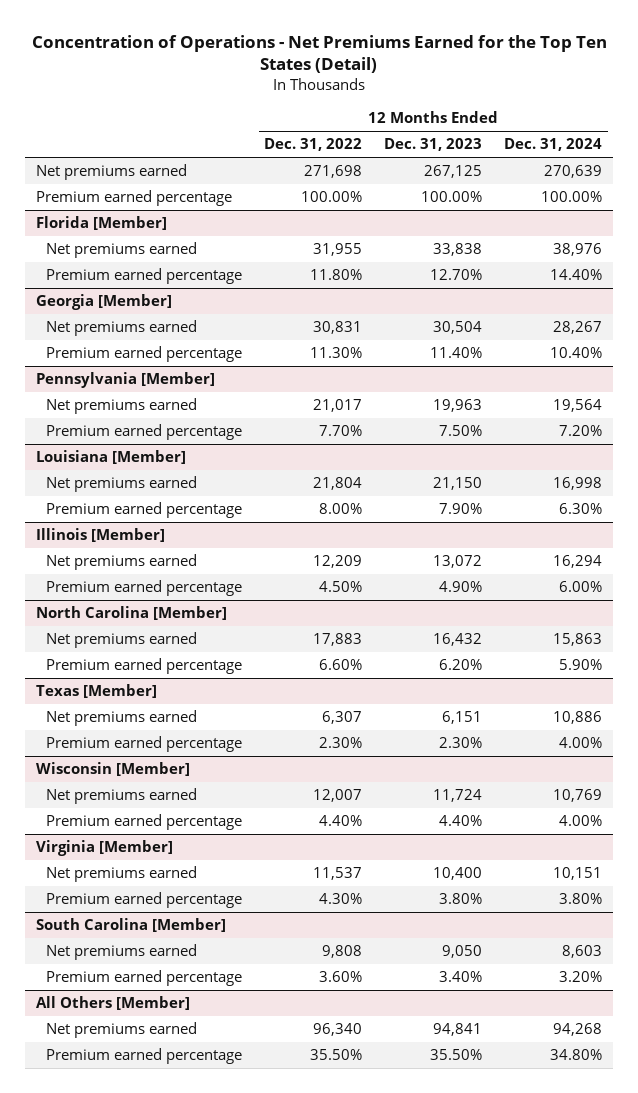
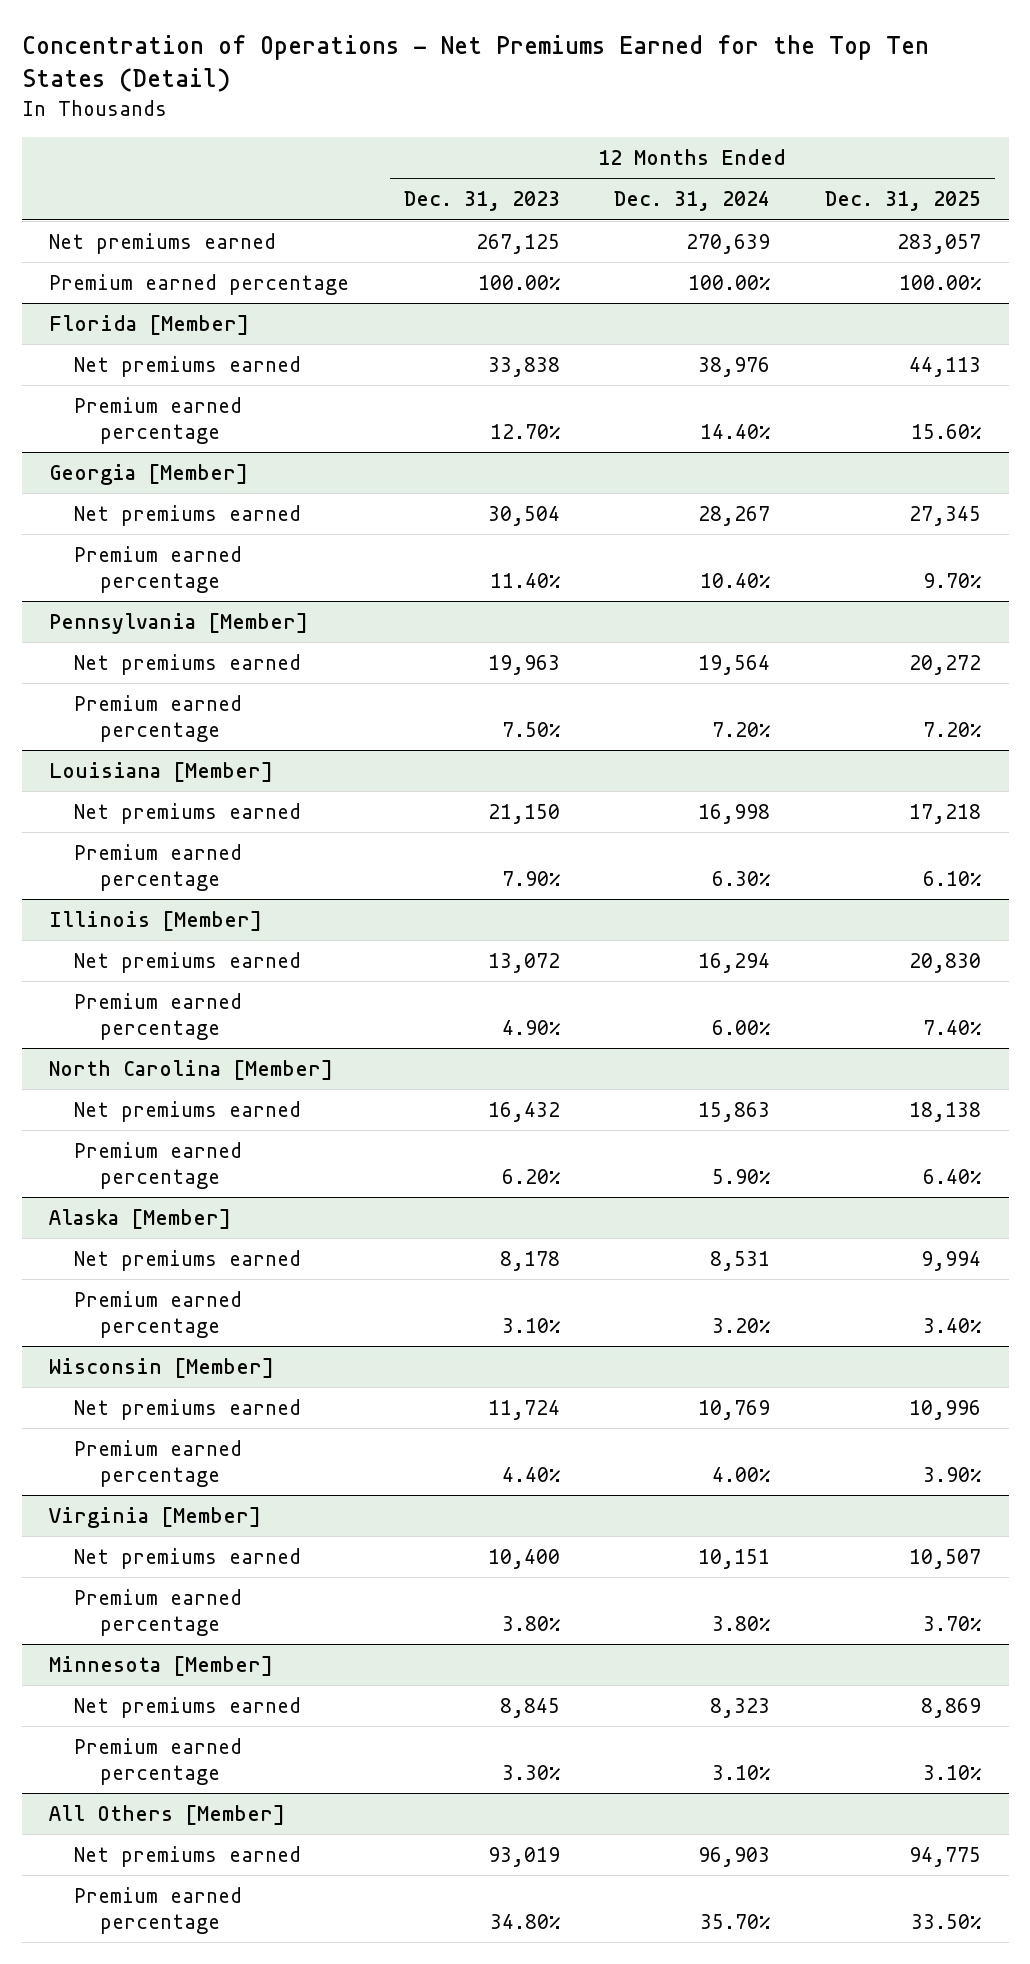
[264,138,363,152] Dec. 31, 2022 -> none
none -> [825,191,982,212] Dec. 31, 2025
[35,684,157,699] Texas [Member] -> none
none -> [48,1208,231,1229] Alaska [Member]
[442,711,483,725] 6,151 -> [499,1250,560,1271] 8,178
[553,711,603,725] 10,886 -> [710,1250,771,1271] 8,531
[439,737,483,749] 2.30% -> [501,1318,561,1334] 3.10%
[559,737,603,749] 4.00% -> [712,1318,772,1334] 3.20%
[35,918,226,933] South Carolina [Member] -> none
none -> [48,1655,273,1676] Minnesota [Member]
[442,945,483,959] 9,050 -> [499,1697,560,1718] 8,845
[562,945,603,959] 8,603 -> [710,1697,771,1718] 8,323
[439,971,483,983] 3.40% -> [501,1765,561,1781] 3.30%
[559,971,603,983] 3.20% -> [712,1765,772,1781] 3.10%
[433,1023,483,1037] 94,841 -> [487,1846,560,1867] 93,019
[553,1023,603,1037] 94,268 -> [698,1846,771,1867] 96,903
[430,1049,483,1061] 35.50% -> [489,1914,561,1930] 34.80%
[550,1049,603,1061] 34.80% -> [700,1914,772,1930] 35.70%

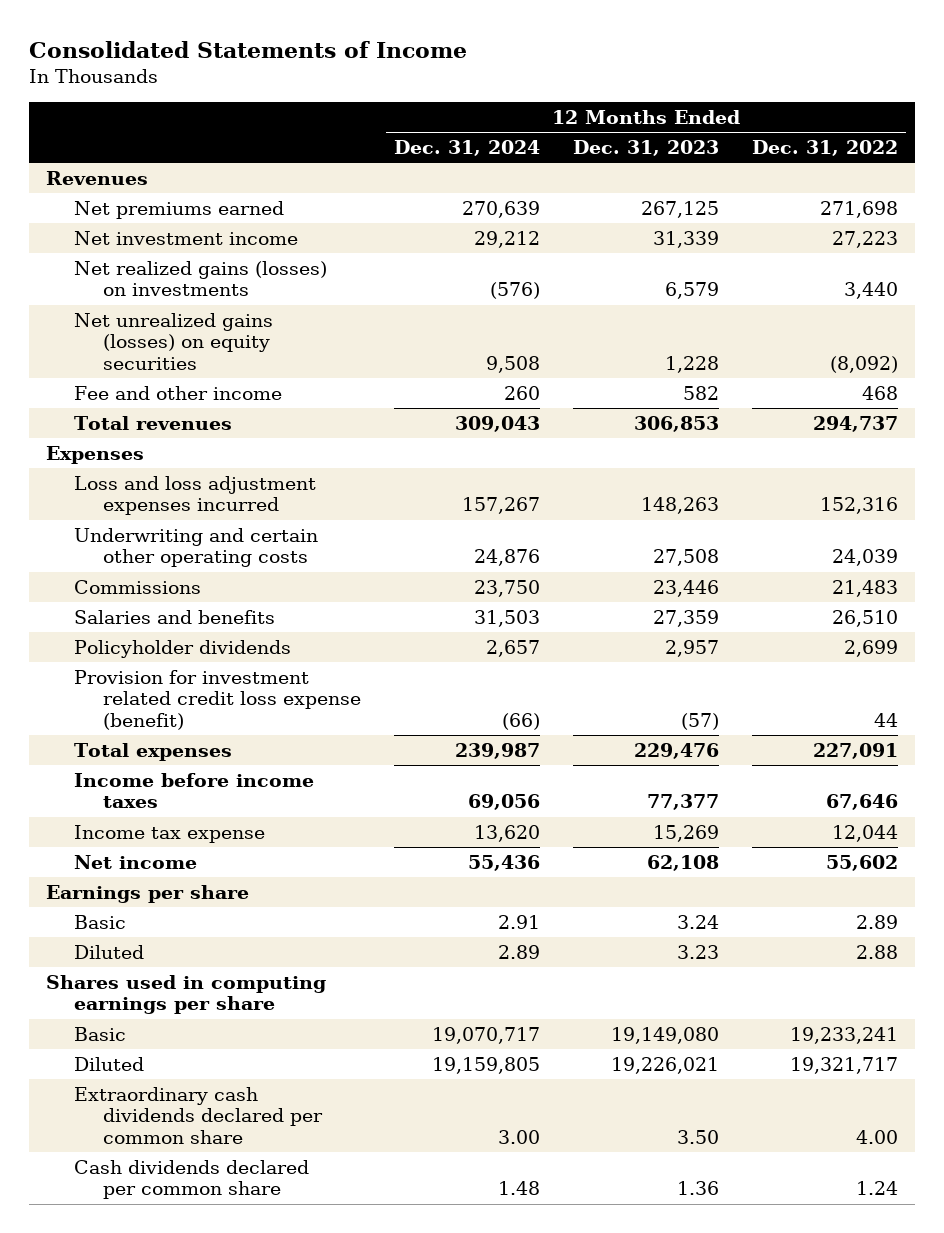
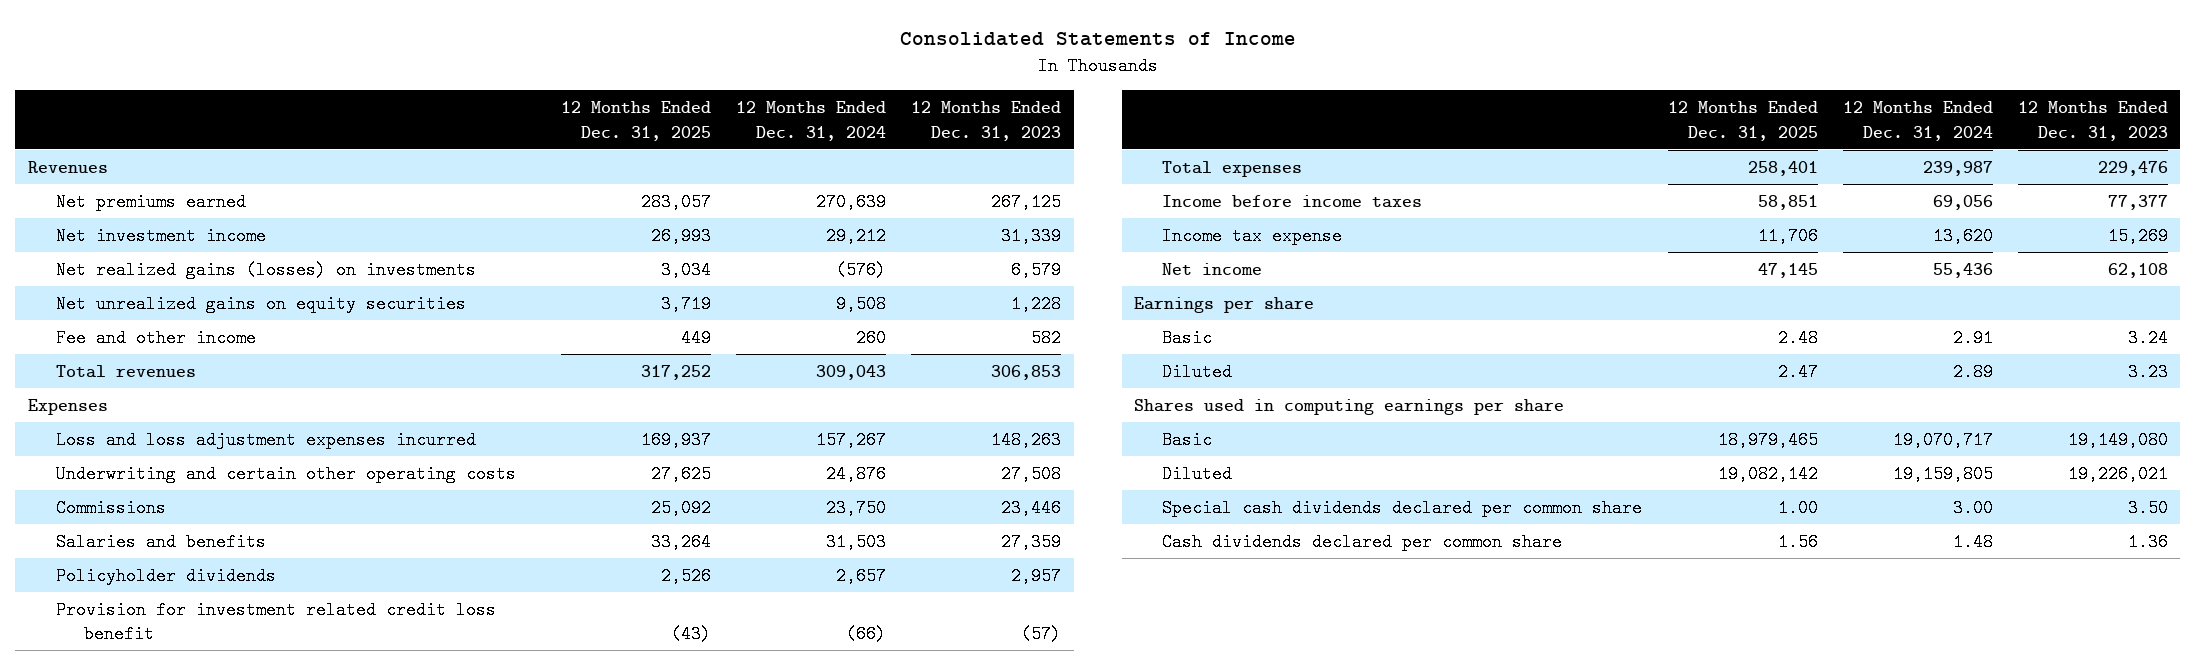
[752,139,899,156] Dec. 31, 2022 -> none
none -> [561,100,712,141] 12 Months Ended Dec. 31, 2025
[74,312,274,370] Net unrealized gains (losses) on equity securities -> [56,294,467,313] Net unrealized gains on equity securities
[74,669,362,730] Provision for investment related credit loss expense (benefit) -> [56,600,497,644] Provision for investment related credit loss benefit
[74,1086,324,1144] Extraordinary cash dividends declared per common share -> [1162,498,1643,517] Special cash dividends declared per common share

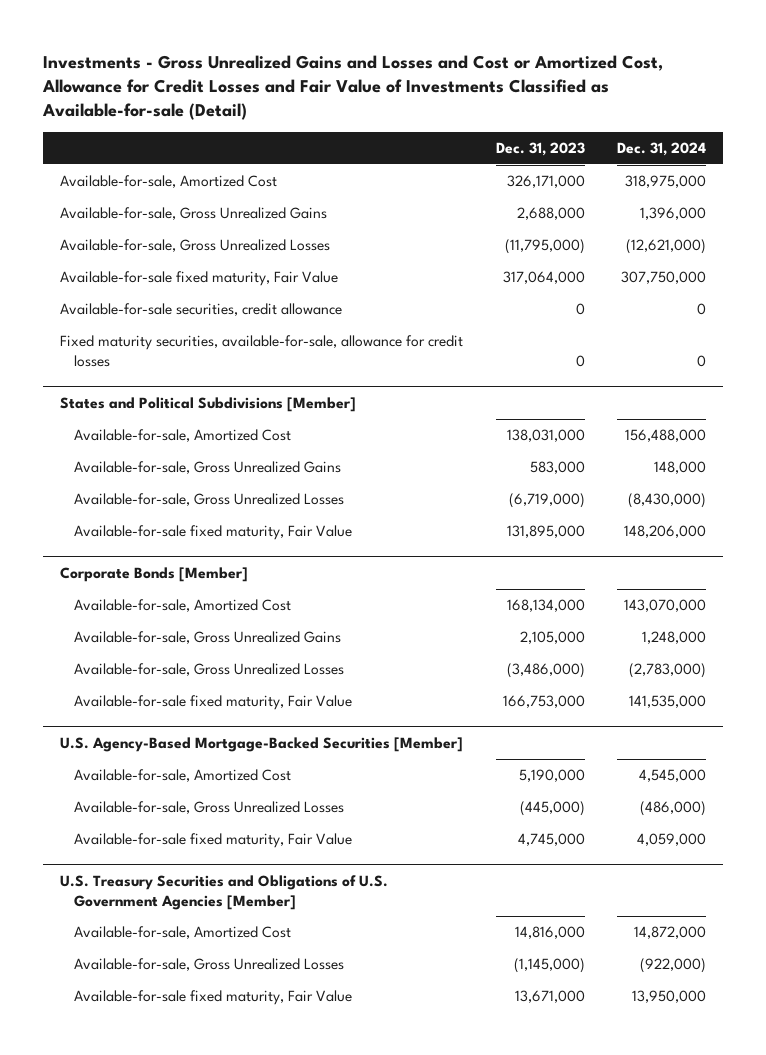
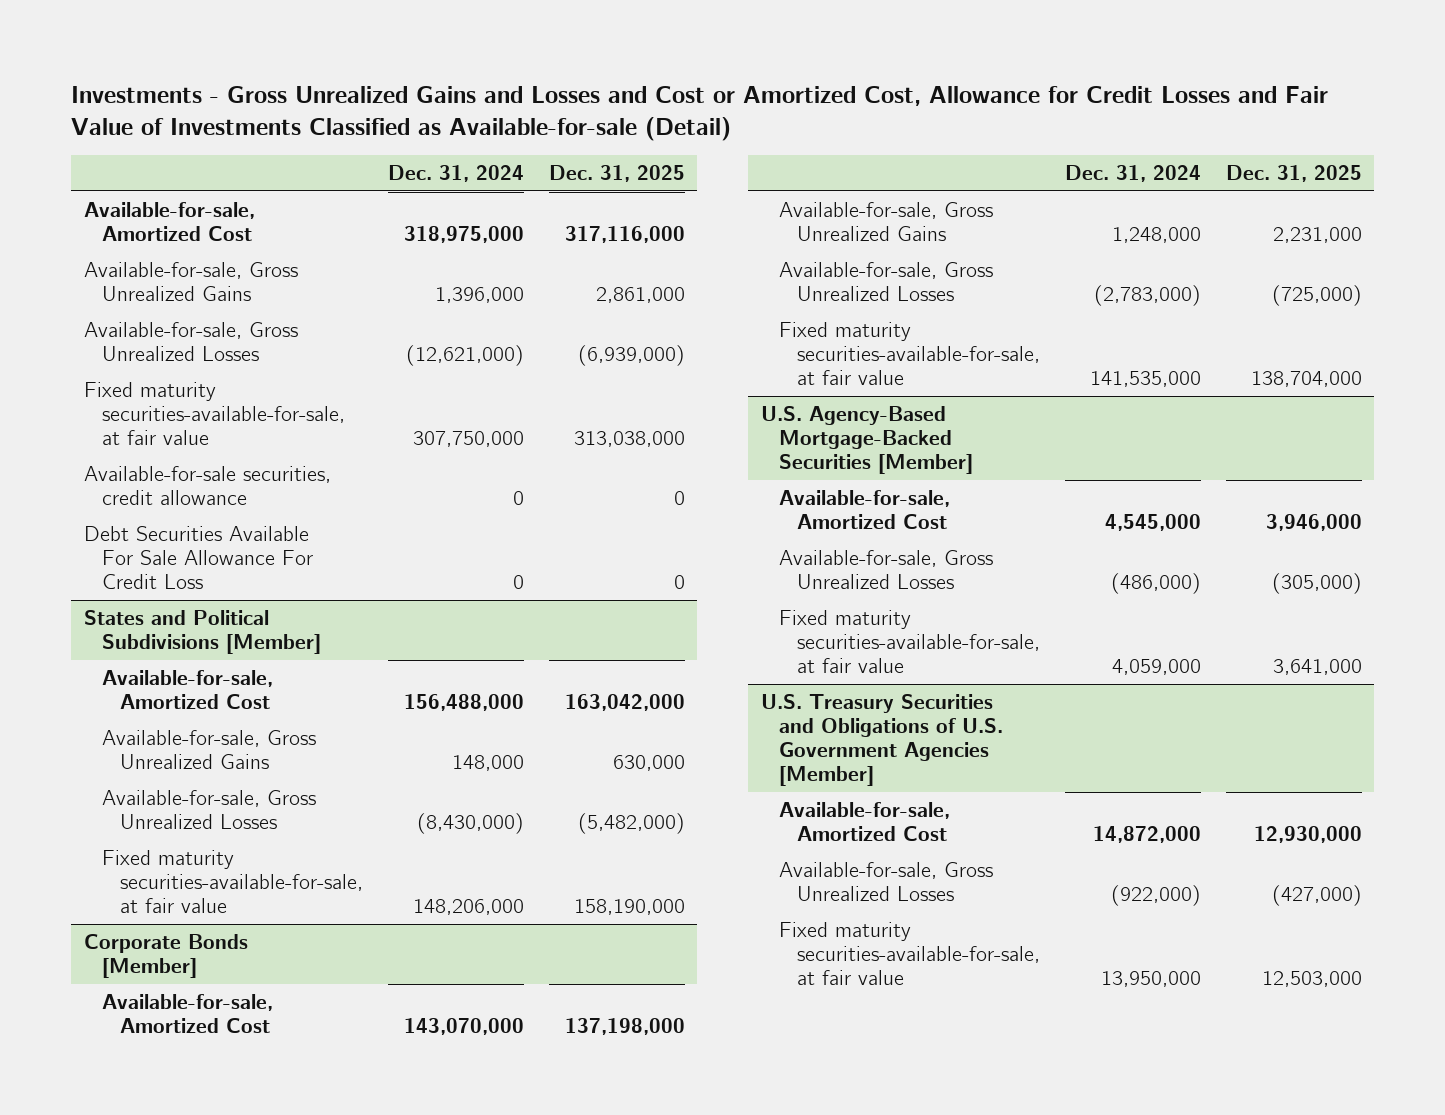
[495,142,585,157] Dec. 31, 2023 -> none
none -> [548,164,685,182] Dec. 31, 2025
[59,271,338,287] Available-for-sale fixed maturity, Fair Value -> [83,381,345,445] Fixed maturity securities-available-for-sale, at fair value
[59,335,463,367] Fixed maturity securities, available-for-sale, allowance for credit losses -> [83,525,313,589] Debt Securities Available For Sale Allowance For Credit Loss
[74,525,353,541] Available-for-sale fixed maturity, Fair Value -> [101,849,363,913] Fixed maturity securities-available-for-sale, at fair value
[74,695,353,711] Available-for-sale fixed maturity, Fair Value -> [778,321,1040,385] Fixed maturity securities-available-for-sale, at fair value
[74,833,353,849] Available-for-sale fixed maturity, Fair Value -> [778,609,1040,673] Fixed maturity securities-available-for-sale, at fair value
[74,990,353,1006] Available-for-sale fixed maturity, Fair Value -> [778,921,1040,985] Fixed maturity securities-available-for-sale, at fair value

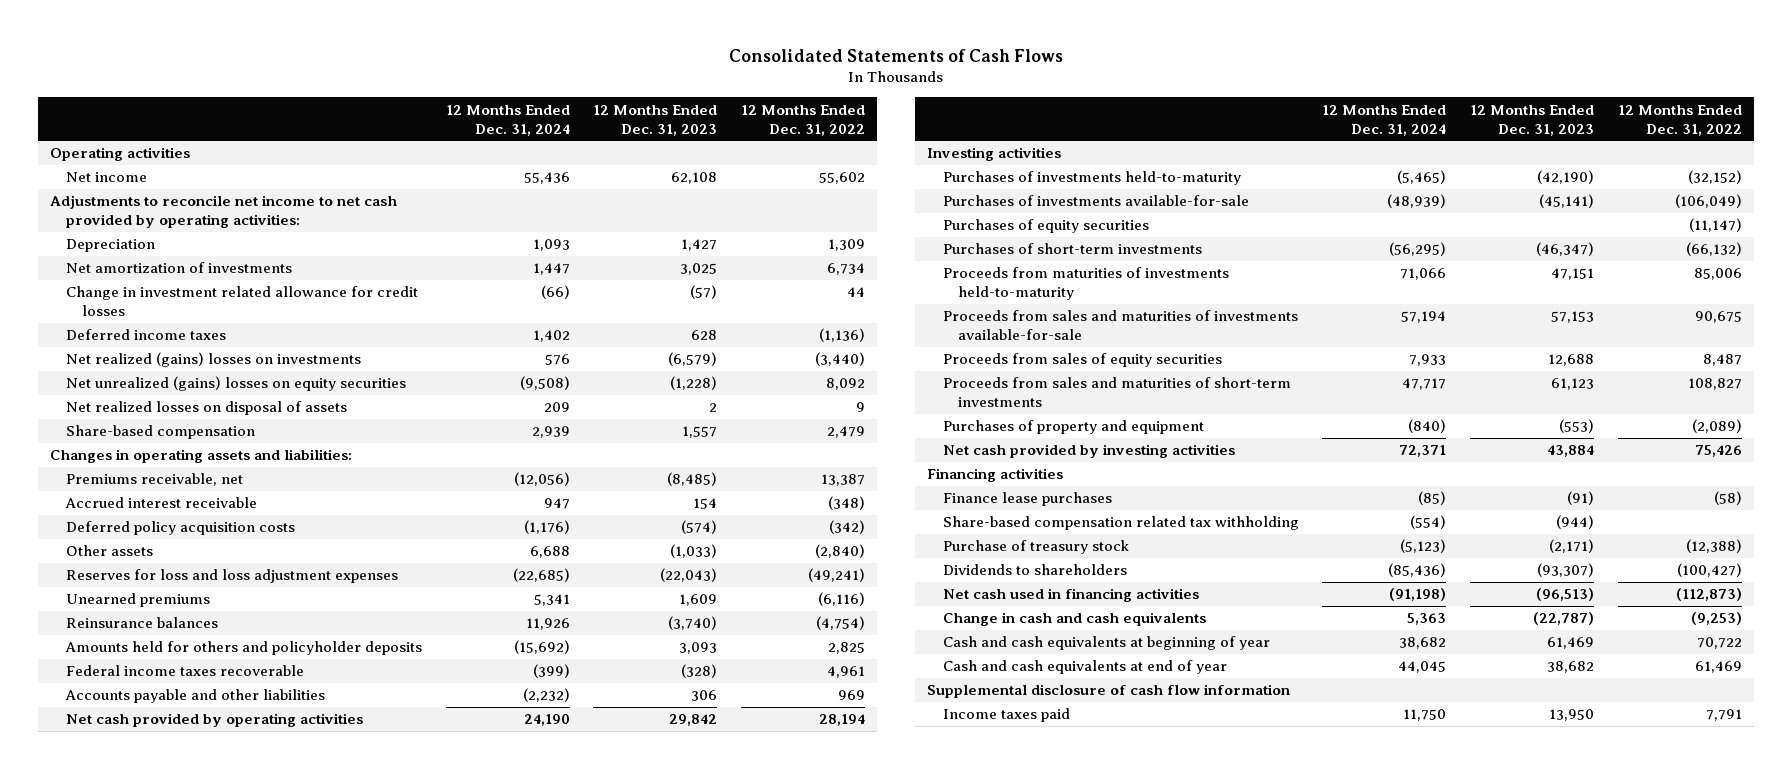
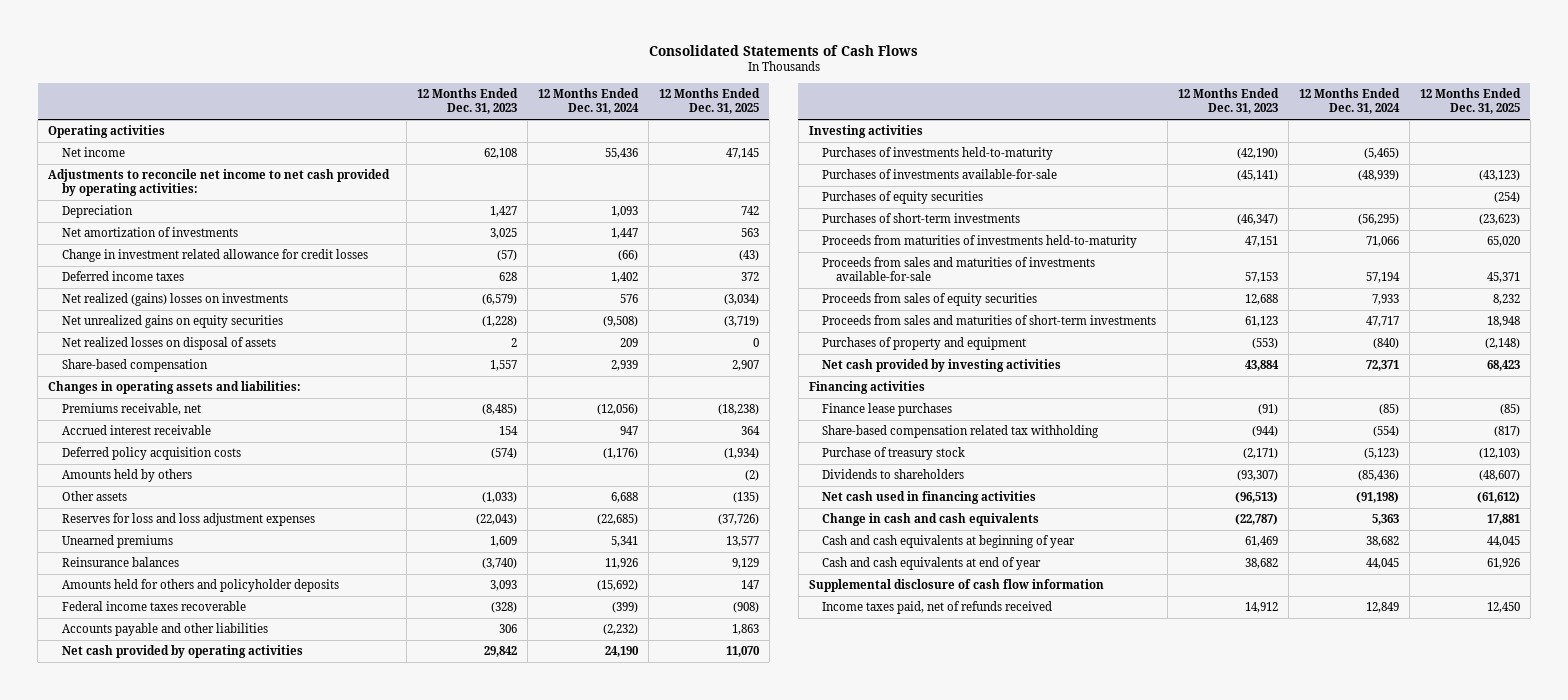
[741,104,866,136] 12 Months Ended Dec. 31, 2022 -> none
none -> [658,88,760,115] 12 Months Ended Dec. 31, 2025
[65,376,406,392] Net unrealized (gains) losses on equity securities -> [61,315,283,329] Net unrealized gains on equity securities
none -> [61,469,192,483] Amounts held by others
[942,708,1070,723] Income taxes paid -> [822,601,1053,615] Income taxes paid, net of refunds received
[1403,709,1447,722] 11,750 -> [1365,602,1399,614] 12,849
[1549,709,1595,722] 13,950 -> [1244,602,1278,614] 14,912

